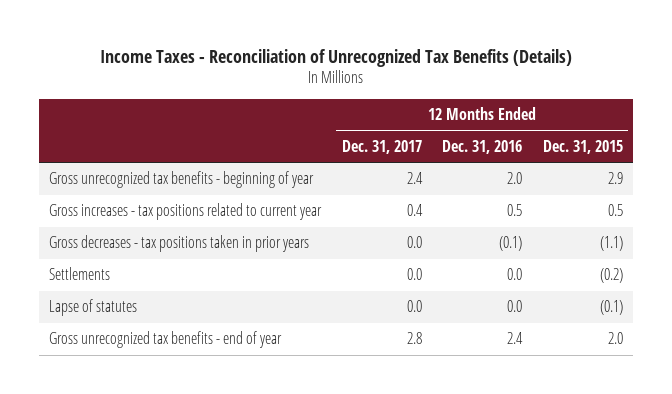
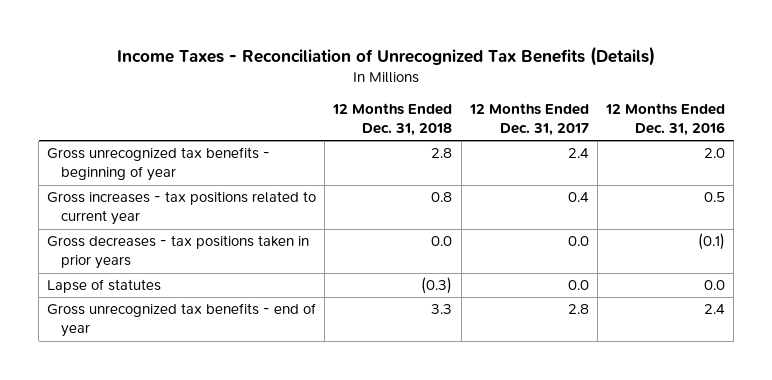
[542,139,623,154] Dec. 31, 2015 -> none
none -> [332,103,453,137] 12 Months Ended Dec. 31, 2018
[49,267,111,281] Settlements -> none

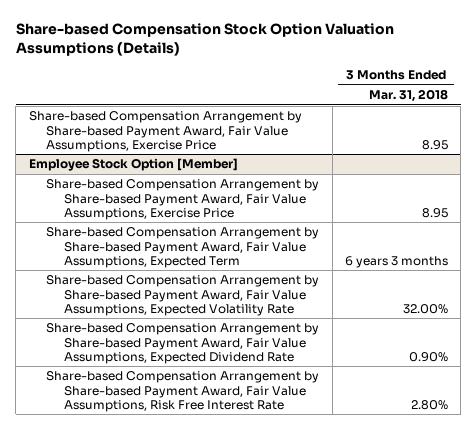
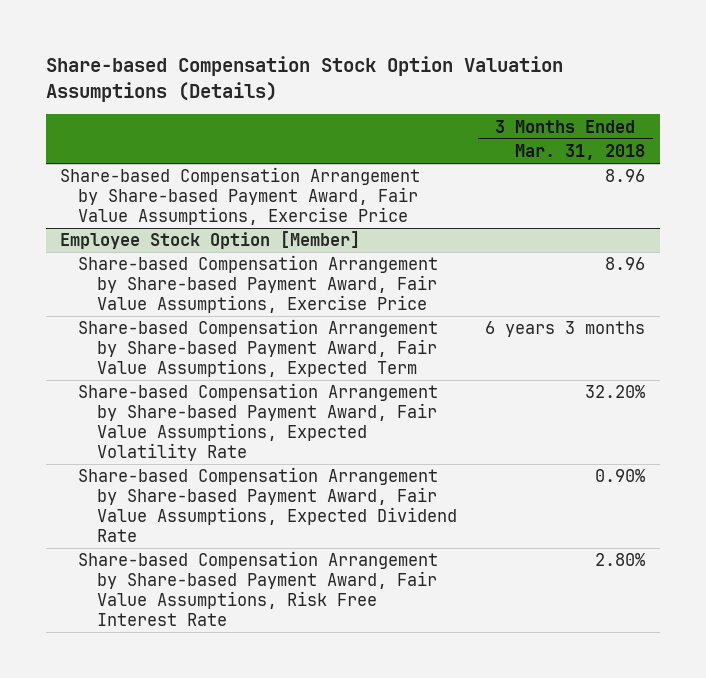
[421,139,448,150] 8.95 -> [605,169,646,183] 8.96
[421,207,448,218] 8.95 -> [605,257,646,271] 8.96
[402,303,448,314] 32.00% -> [585,385,646,399] 32.20%

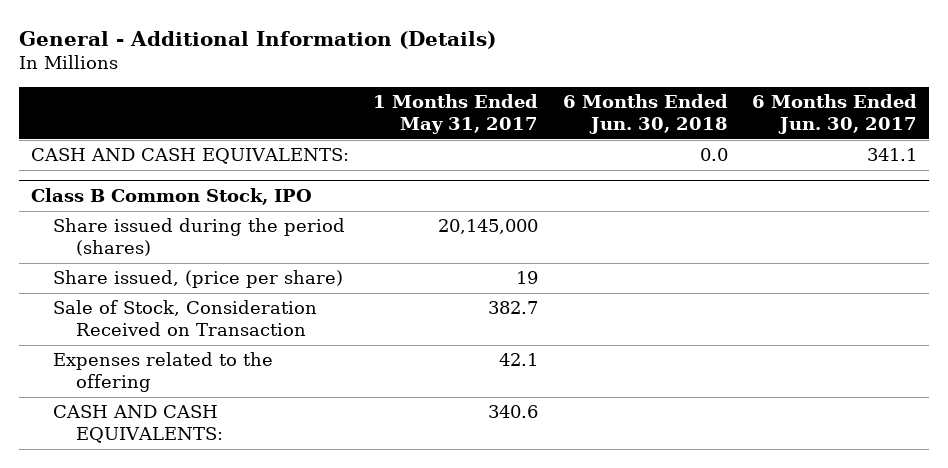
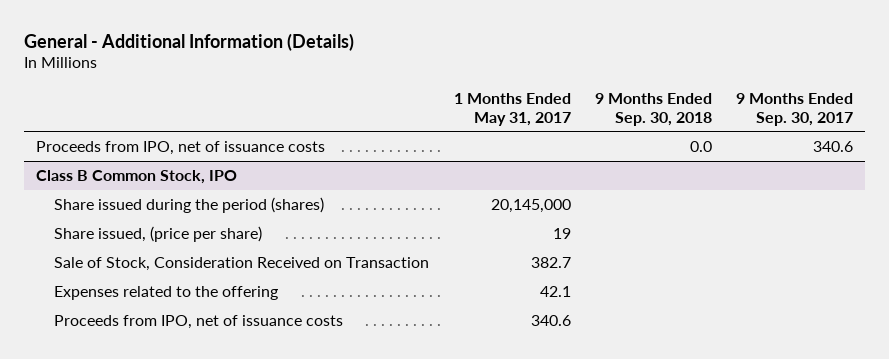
[562,94,728,134] 6 Months Ended Jun. 30, 2018 -> none
[751,94,917,134] 6 Months Ended Jun. 30, 2017 -> none
none -> [594,92,712,126] 9 Months Ended Sep. 30, 2018
none -> [735,92,853,126] 9 Months Ended Sep. 30, 2017
[30,148,349,165] CASH AND CASH EQUIVALENTS: -> [36,140,326,155] Proceeds from IPO, net of issuance costs
[53,405,224,444] CASH AND CASH EQUIVALENTS: -> [54,314,344,329] Proceeds from IPO, net of issuance costs

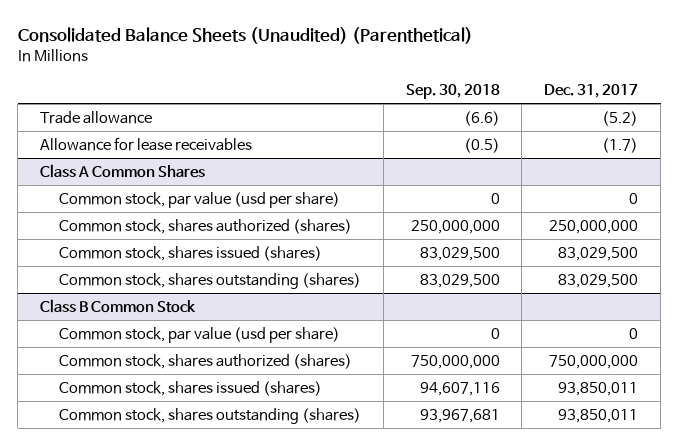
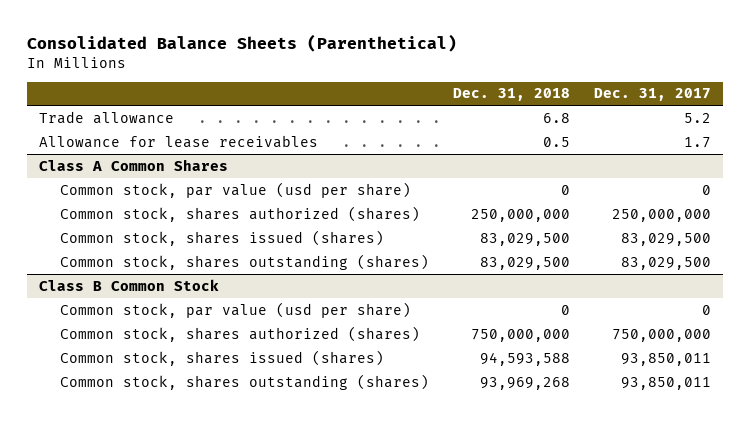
[17,26,473,44] Consolidated Balance Sheets (Unaudited) (Parenthetical) -> [26,33,457,52] Consolidated Balance Sheets (Parenthetical)
[405,83,500,99] Sep. 30, 2018 -> none
none -> [453,88,571,102] Dec. 31, 2018
[602,110,639,126] (5.2) -> [684,112,712,123] 5.2
[602,137,639,153] (1.7) -> [684,136,712,148] 1.7

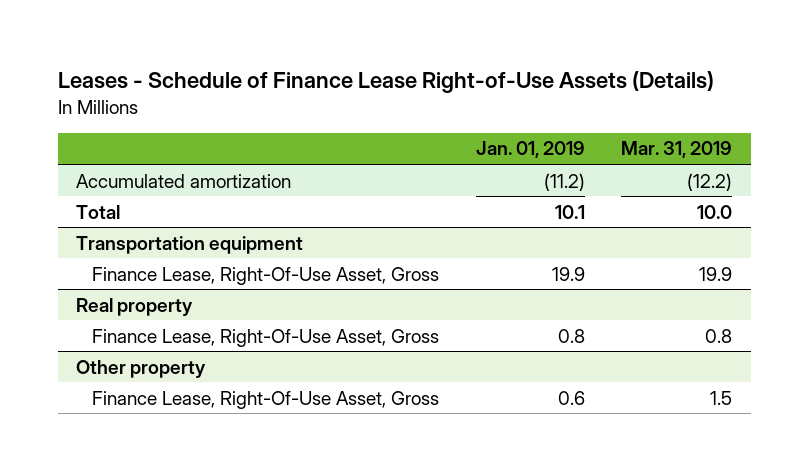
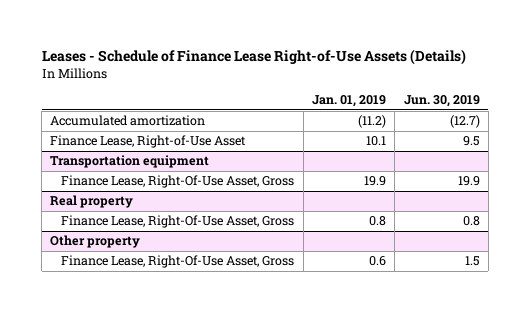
[621,141,733,159] Mar. 31, 2019 -> none
none -> [403,95,480,108] Jun. 30, 2019
[76,204,121,219] Total -> [50,135,247,149] Finance Lease, Right-of-Use Asset

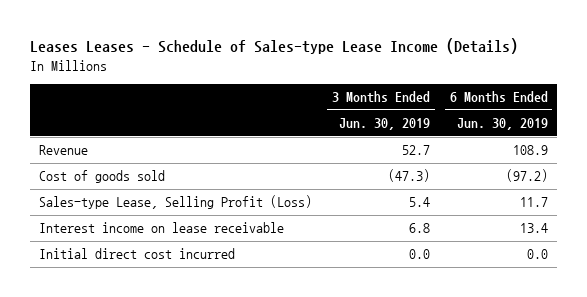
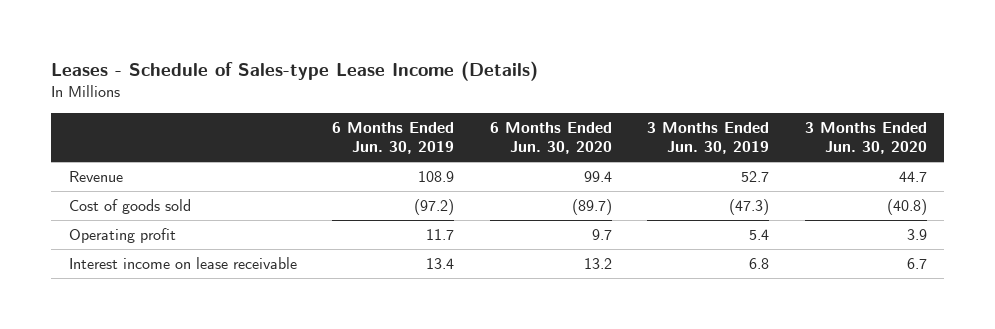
[29,38,518,55] Leases Leases - Schedule of Sales-type Lease Income (Details) -> [51,60,539,81] Leases - Schedule of Sales-type Lease Income (Details)
none -> [489,122,612,154] 6 Months Ended Jun. 30, 2020
none -> [804,122,927,154] 3 Months Ended Jun. 30, 2020
[39,195,313,210] Sales-type Lease, Selling Profit (Loss) -> [68,228,176,244] Operating profit
[39,248,236,260] Initial direct cost incurred -> none

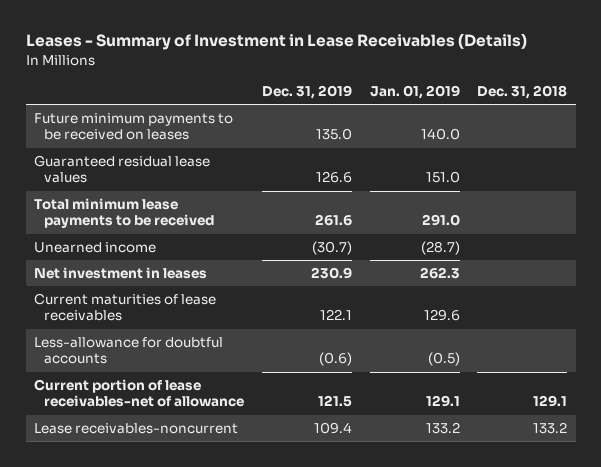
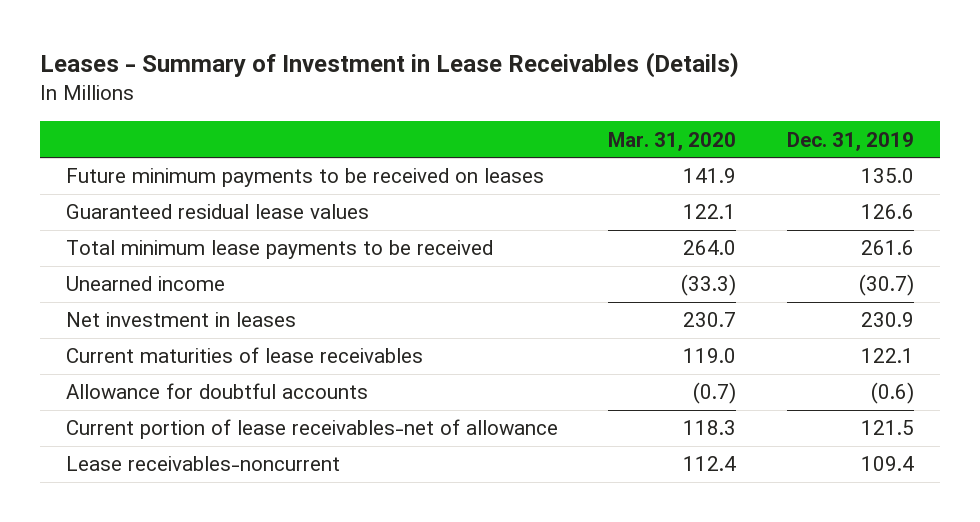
[369,85,460,100] Jan. 01, 2019 -> none
[477,85,568,100] Dec. 31, 2018 -> none
none -> [608,131,737,151] Mar. 31, 2020
[34,336,224,365] Less-allowance for doubtful accounts -> [65,383,368,400] Allowance for doubtful accounts

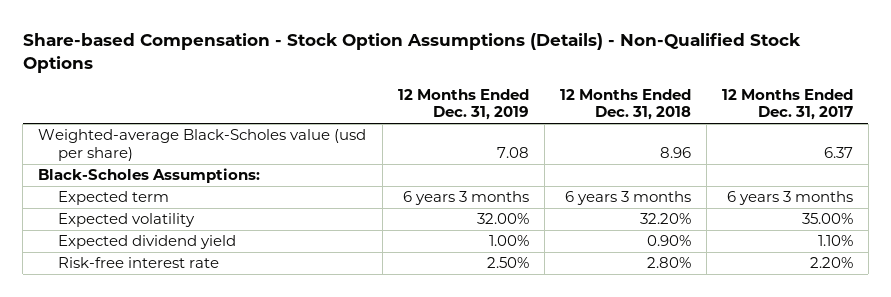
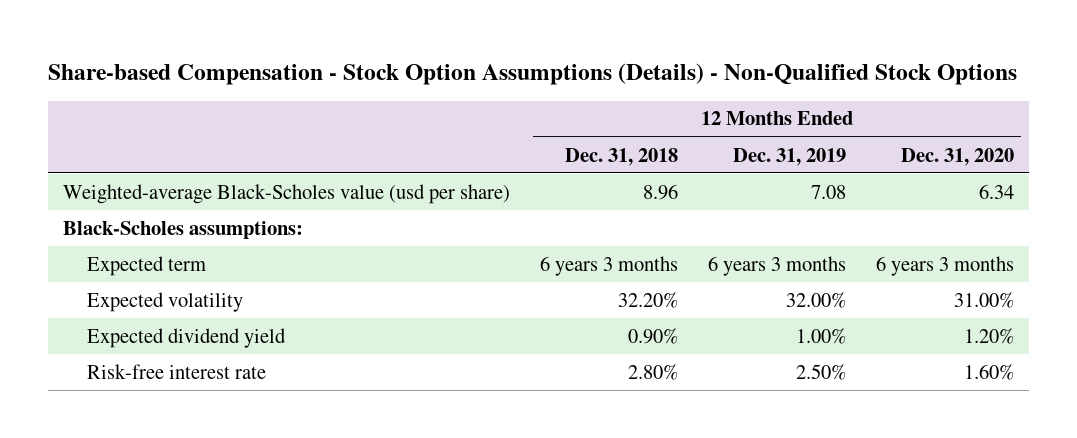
[721,89,853,121] 12 Months Ended Dec. 31, 2017 -> none
none -> [900,147,1014,166] Dec. 31, 2020
[38,168,261,184] Black-Scholes Assumptions: -> [63,220,304,239] Black-Scholes assumptions:

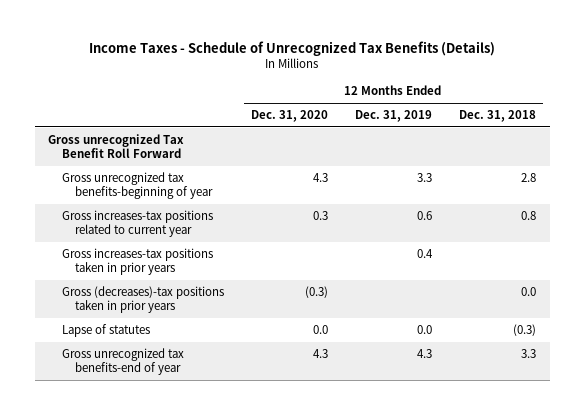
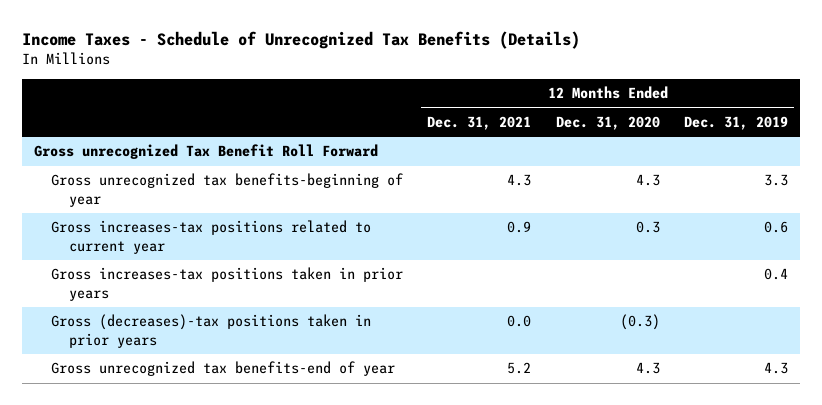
[459,109,537,122] Dec. 31, 2018 -> none
none -> [427,115,532,130] Dec. 31, 2021
[61,323,150,337] Lapse of statutes -> none

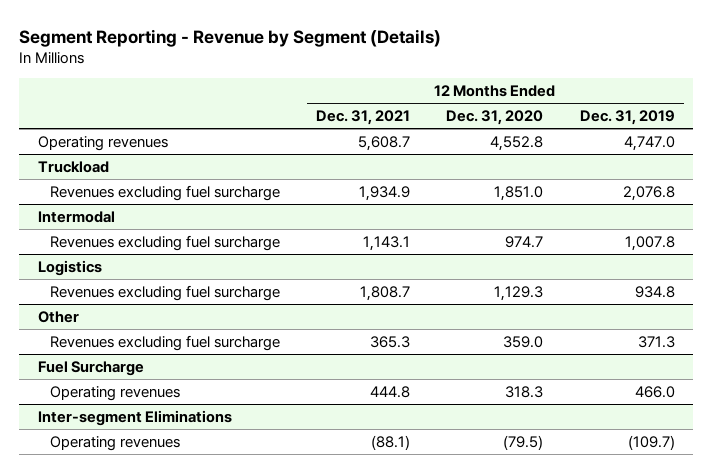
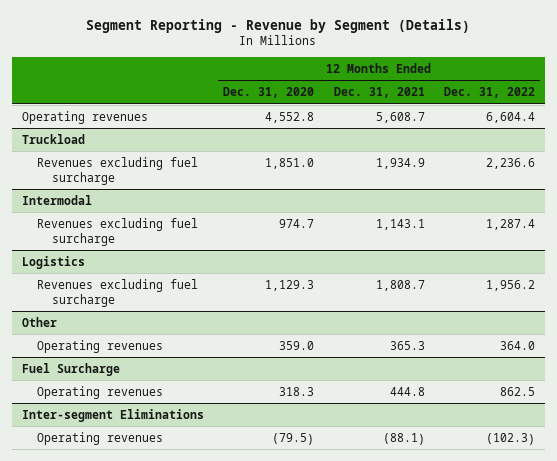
[579,110,675,126] Dec. 31, 2019 -> none
none -> [443,86,535,98] Dec. 31, 2022
[49,334,280,351] Revenues excluding fuel surcharge -> [36,339,163,353] Operating revenues

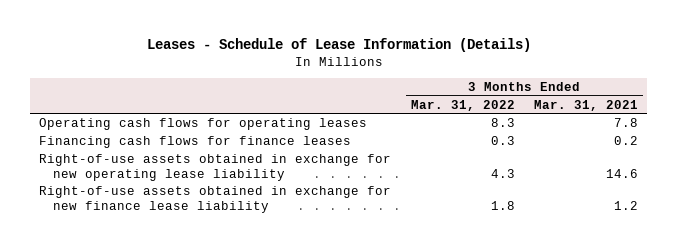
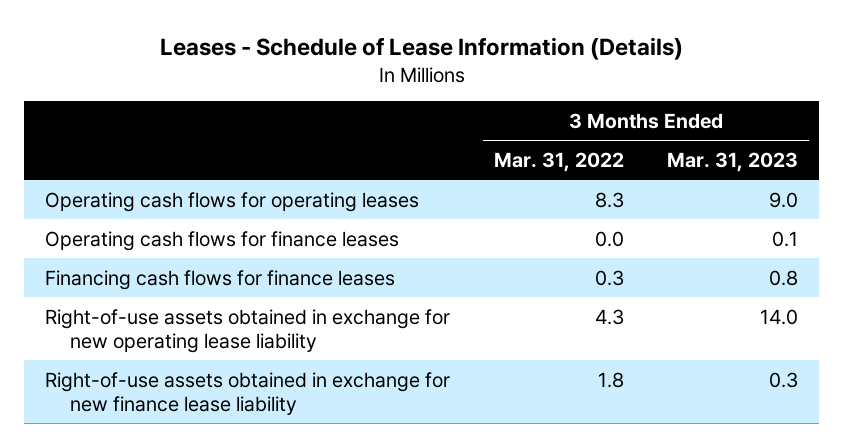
[533,99,638,111] Mar. 31, 2021 -> none
none -> [666,151,798,172] Mar. 31, 2023
none -> [45,230,400,251] Operating cash flows for finance leases

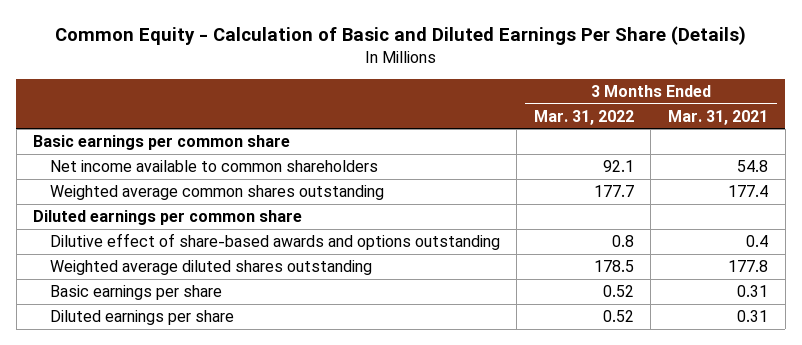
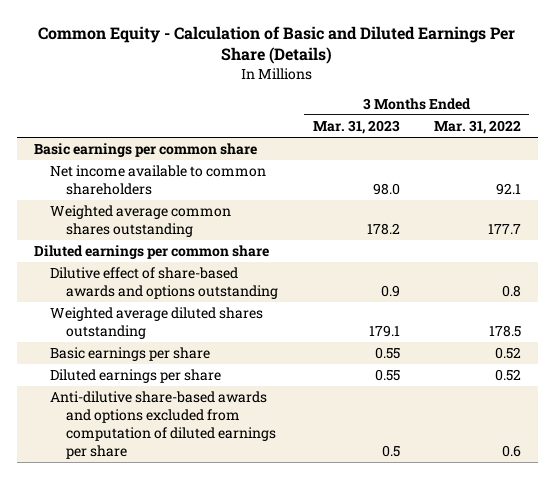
[668,109,769,125] Mar. 31, 2021 -> none
none -> [312,120,400,135] Mar. 31, 2023
none -> [50,391,277,459] Anti-dilutive share-based awards and options excluded from computation of diluted earnings per share

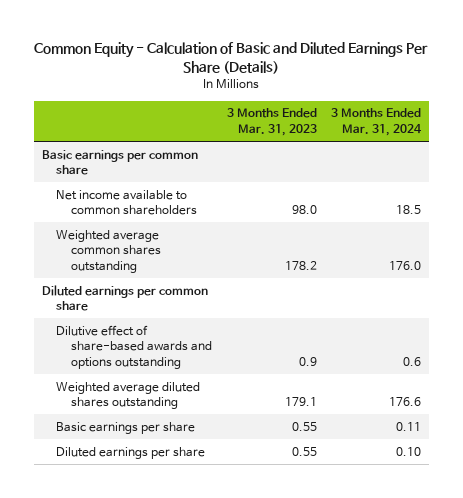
[433,120,521,135] Mar. 31, 2022 -> none
none -> [331,108,423,136] 3 Months Ended Mar. 31, 2024
[50,391,277,459] Anti-dilutive share-based awards and options excluded from computation of diluted earnings per share -> none

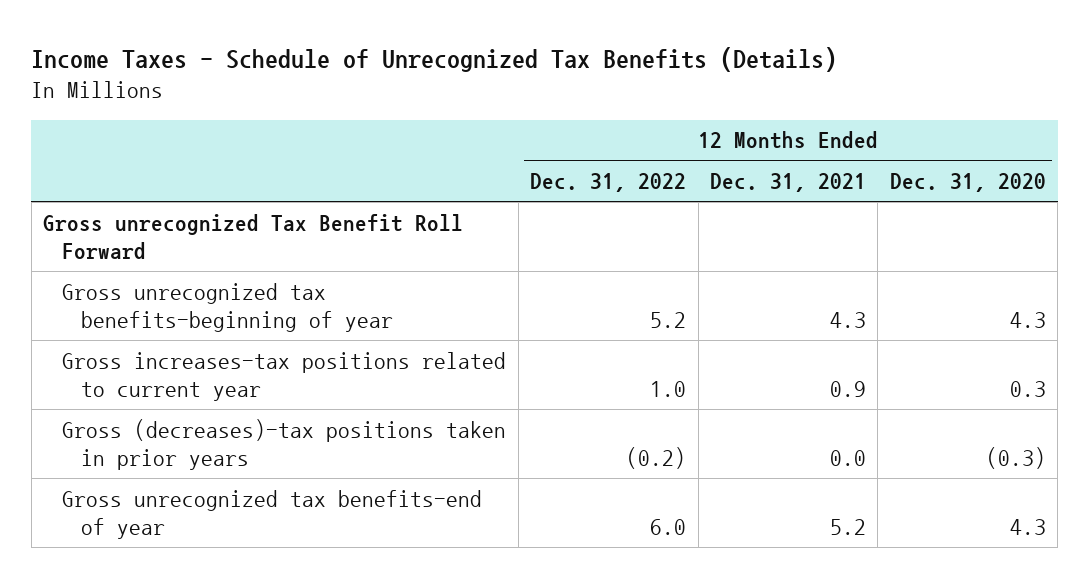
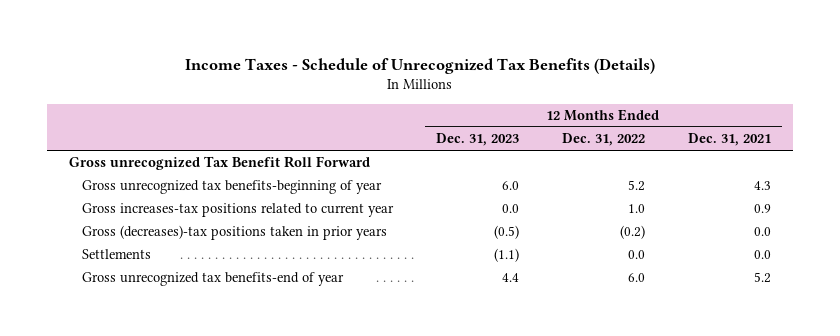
[889,173,1046,193] Dec. 31, 2020 -> none
none -> [435,133,519,147] Dec. 31, 2023
none -> [81,249,151,260] Settlements

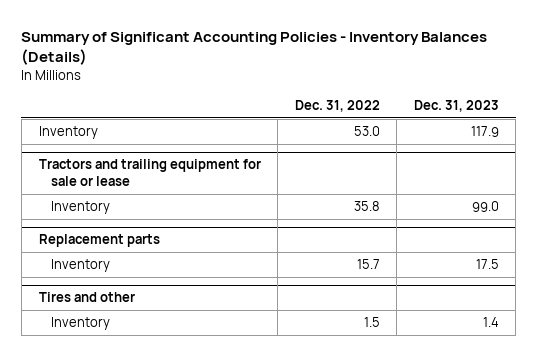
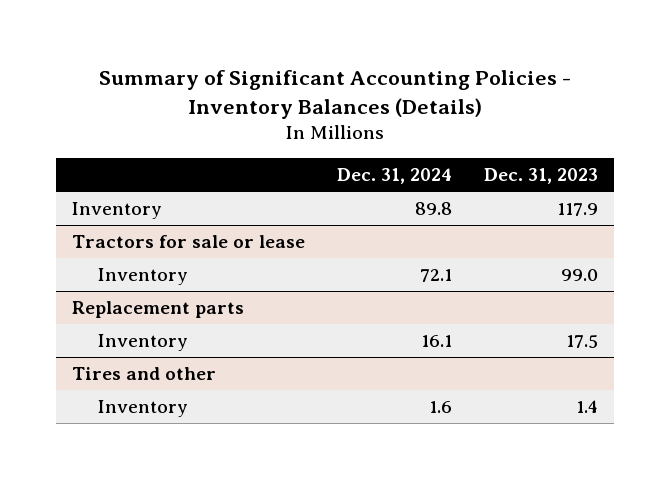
[294,99,380,112] Dec. 31, 2022 -> none
none -> [337,168,453,185] Dec. 31, 2024
[38,159,261,186] Tractors and trailing equipment for sale or lease -> [71,234,305,248] Tractors for sale or lease

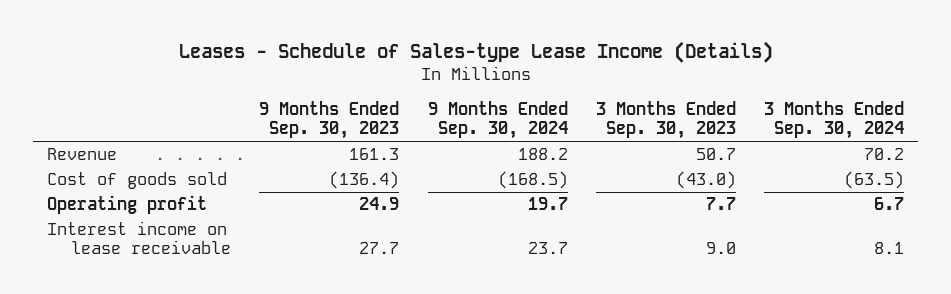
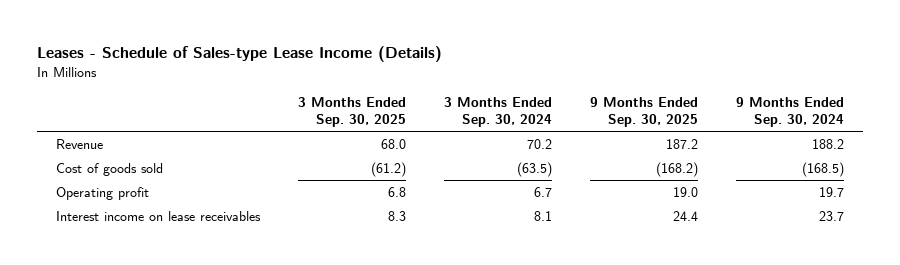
[259,101,400,139] 9 Months Ended Sep. 30, 2023 -> none
[595,101,736,139] 3 Months Ended Sep. 30, 2023 -> none
none -> [298,97,407,127] 3 Months Ended Sep. 30, 2025
none -> [590,97,699,127] 9 Months Ended Sep. 30, 2025
[47,221,232,255] Interest income on lease receivable -> [56,210,262,221] Interest income on lease receivables

